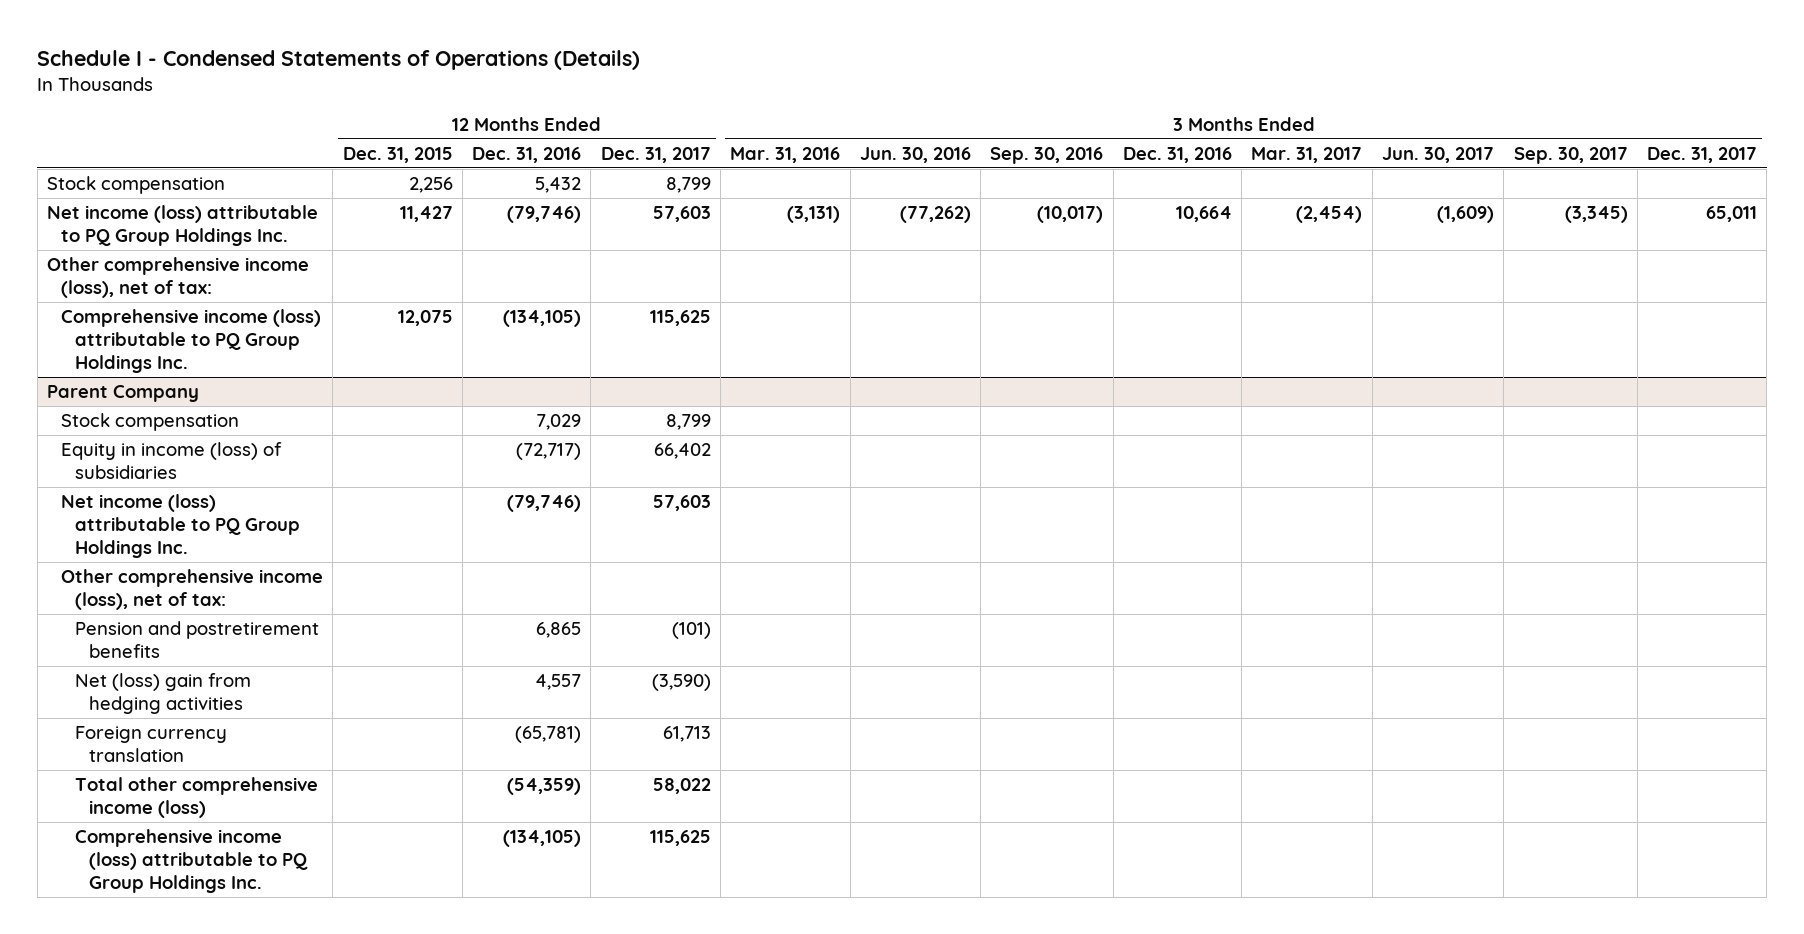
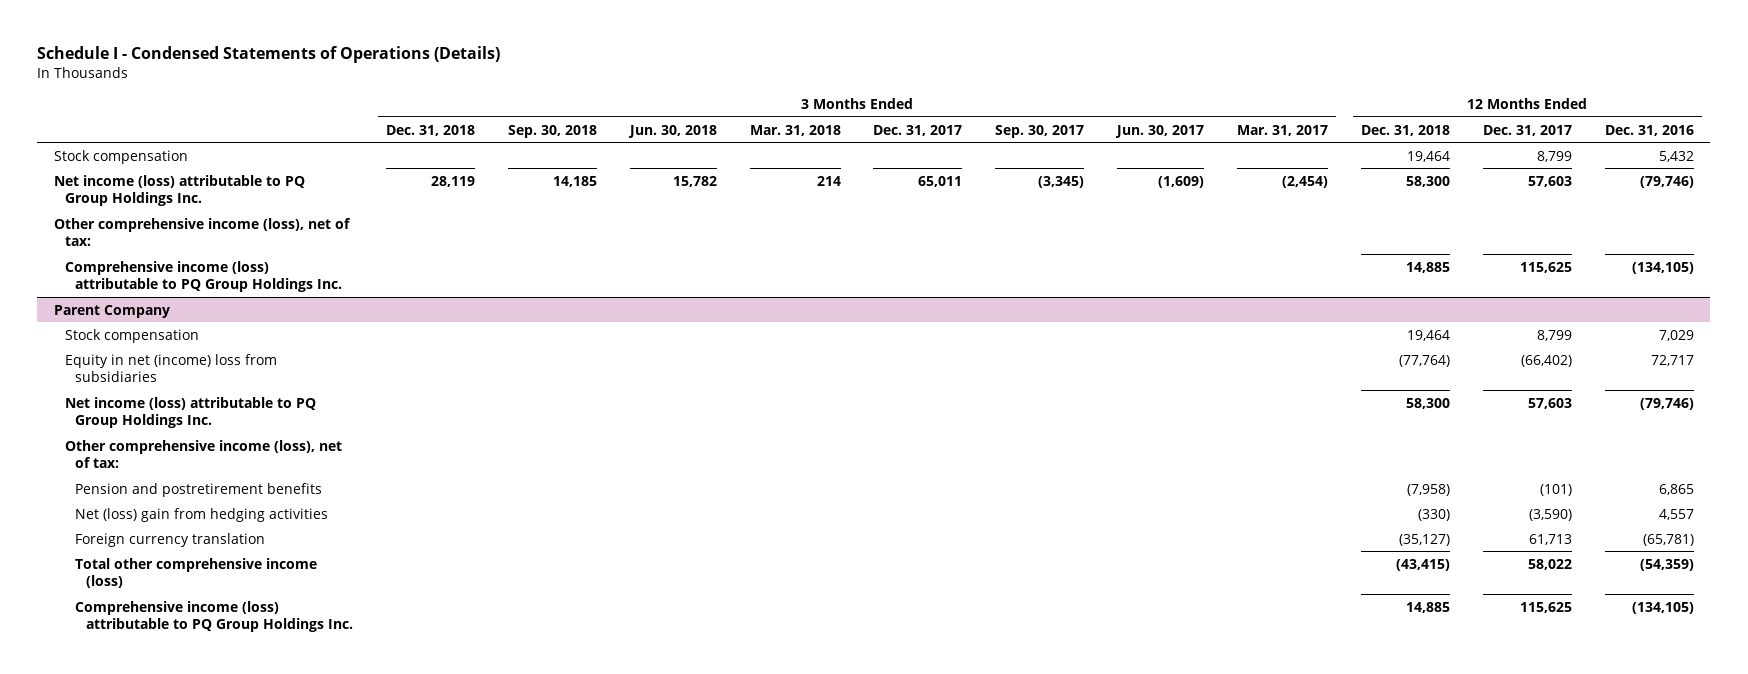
[342,146,453,163] Dec. 31, 2015 -> none
[730,146,841,163] Mar. 31, 2016 -> none
[859,146,971,163] Jun. 30, 2016 -> none
[990,146,1104,164] Sep. 30, 2016 -> none
[1122,146,1232,163] Dec. 31, 2016 -> none
none -> [385,124,475,136] Dec. 31, 2018
none -> [507,124,597,138] Sep. 30, 2018
none -> [627,124,717,138] Jun. 30, 2018
none -> [749,124,841,136] Mar. 31, 2018
none -> [1360,124,1450,136] Dec. 31, 2018
[61,442,283,480] Equity in income (loss) of subsidiaries -> [64,353,277,383] Equity in net (income) loss from subsidiaries
[516,443,582,461] (72,717) -> [1650,354,1694,366] 72,717
[653,443,711,460] 66,402 -> [1520,354,1572,367] (66,402)

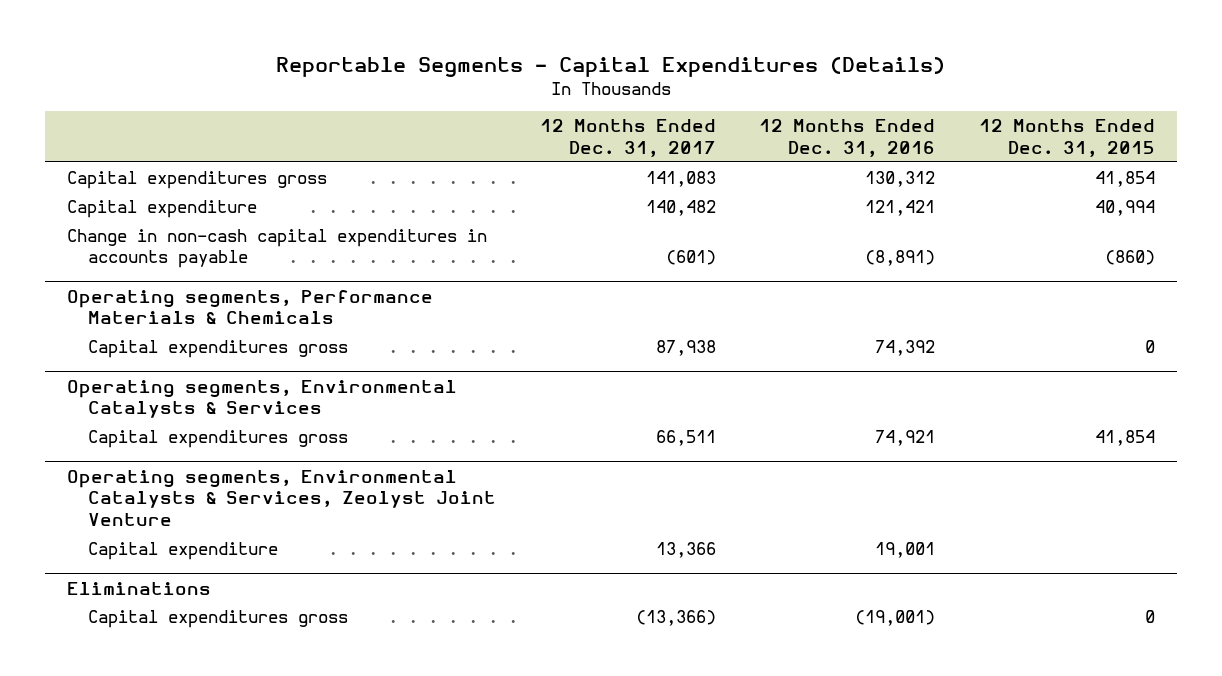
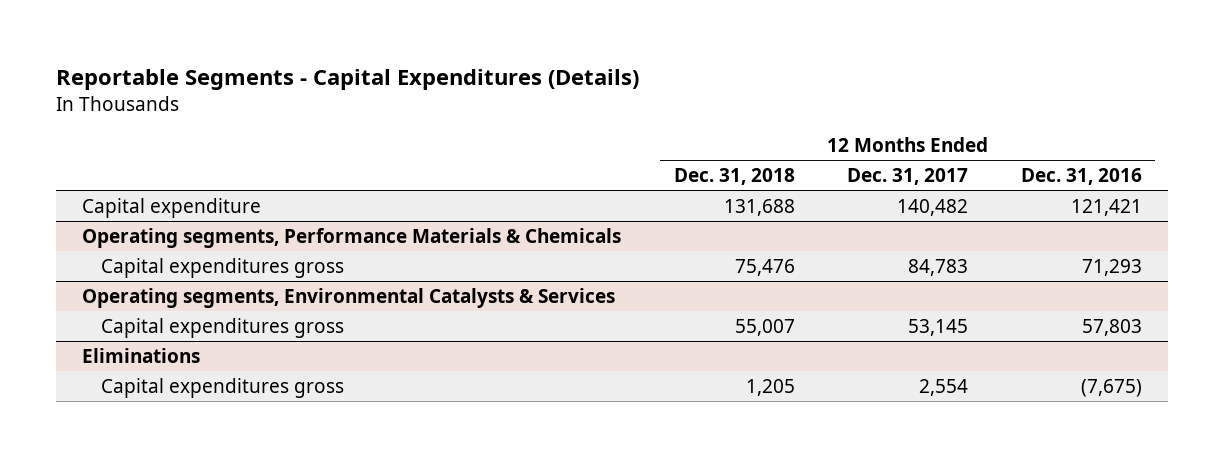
[978,119,1155,157] 12 Months Ended Dec. 31, 2015 -> none
none -> [673,168,795,186] Dec. 31, 2018
[67,170,328,189] Capital expenditures gross -> none
[67,228,488,269] Change in non-cash capital expenditures in accounts payable -> none
[655,339,716,356] 87,938 -> [908,258,969,276] 84,783
[875,339,936,356] 74,392 -> [1082,258,1143,276] 71,293
[67,469,496,527] Operating segments, Environmental Catalysts & Services, Zeolyst Joint Venture -> none
[87,541,278,560] Capital expenditure -> none
[655,429,716,446] 66,511 -> [908,318,969,336] 53,145
[875,429,936,446] 74,921 -> [1082,318,1143,336] 57,803
[635,609,716,626] (13,366) -> [919,378,969,396] 2,554
[855,609,936,626] (19,001) -> [1081,378,1143,397] (7,675)

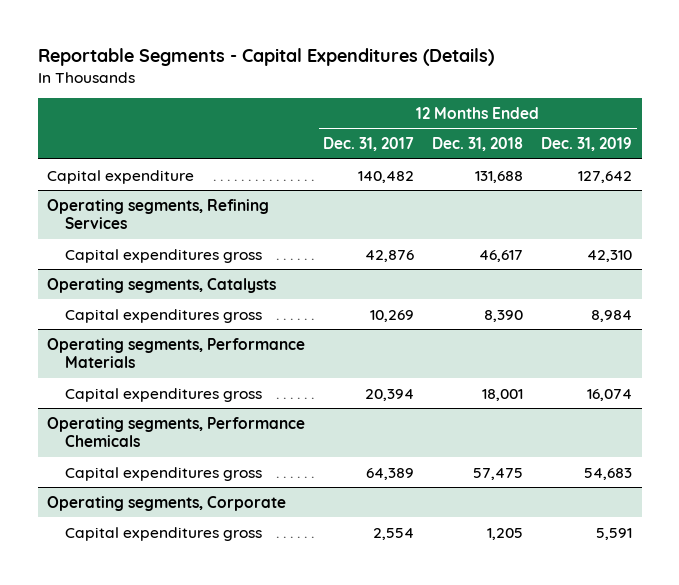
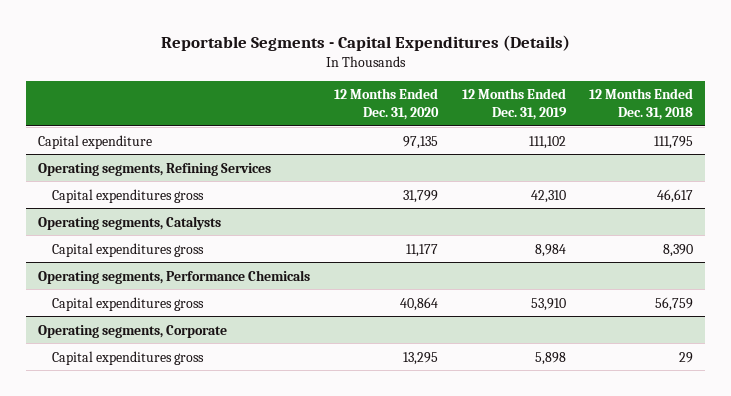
[323,137,415,152] Dec. 31, 2017 -> none
none -> [333,88,439,120] 12 Months Ended Dec. 31, 2020
[475,170,524,183] 131,688 -> [654,135,694,149] 111,795
[578,170,633,183] 127,642 -> [528,135,566,149] 111,102
[46,337,305,368] Operating segments, Performance Materials -> none
[65,387,263,402] Capital expenditures gross -> none
[473,467,524,480] 57,475 -> [655,296,694,311] 56,759
[584,467,633,480] 54,683 -> [530,297,566,311] 53,910
[487,527,524,540] 1,205 -> [679,351,694,363] 29
[596,527,633,540] 5,591 -> [534,351,566,365] 5,898

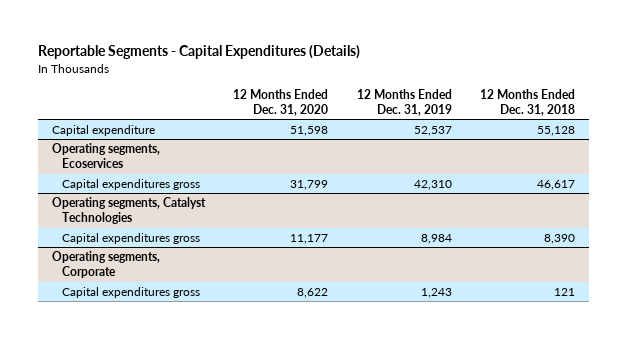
[37,162,271,176] Operating segments, Refining Services -> none
[402,135,438,149] 97,135 -> [290,125,329,136] 51,598
[528,135,566,149] 111,102 -> [413,125,452,136] 52,537
[654,135,694,149] 111,795 -> [536,125,575,136] 55,128
none -> [52,142,161,169] Operating segments, Ecoservices
[37,215,221,230] Operating segments, Catalysts -> [52,196,207,225] Operating segments, Catalyst Technologies
[37,269,310,284] Operating segments, Performance Chemicals -> none
[51,296,204,311] Capital expenditures gross -> none
[402,351,438,365] 13,295 -> [297,287,329,298] 8,622
[534,351,566,365] 5,898 -> [420,287,452,298] 1,243
[679,351,694,363] 29 -> [553,287,575,296] 121

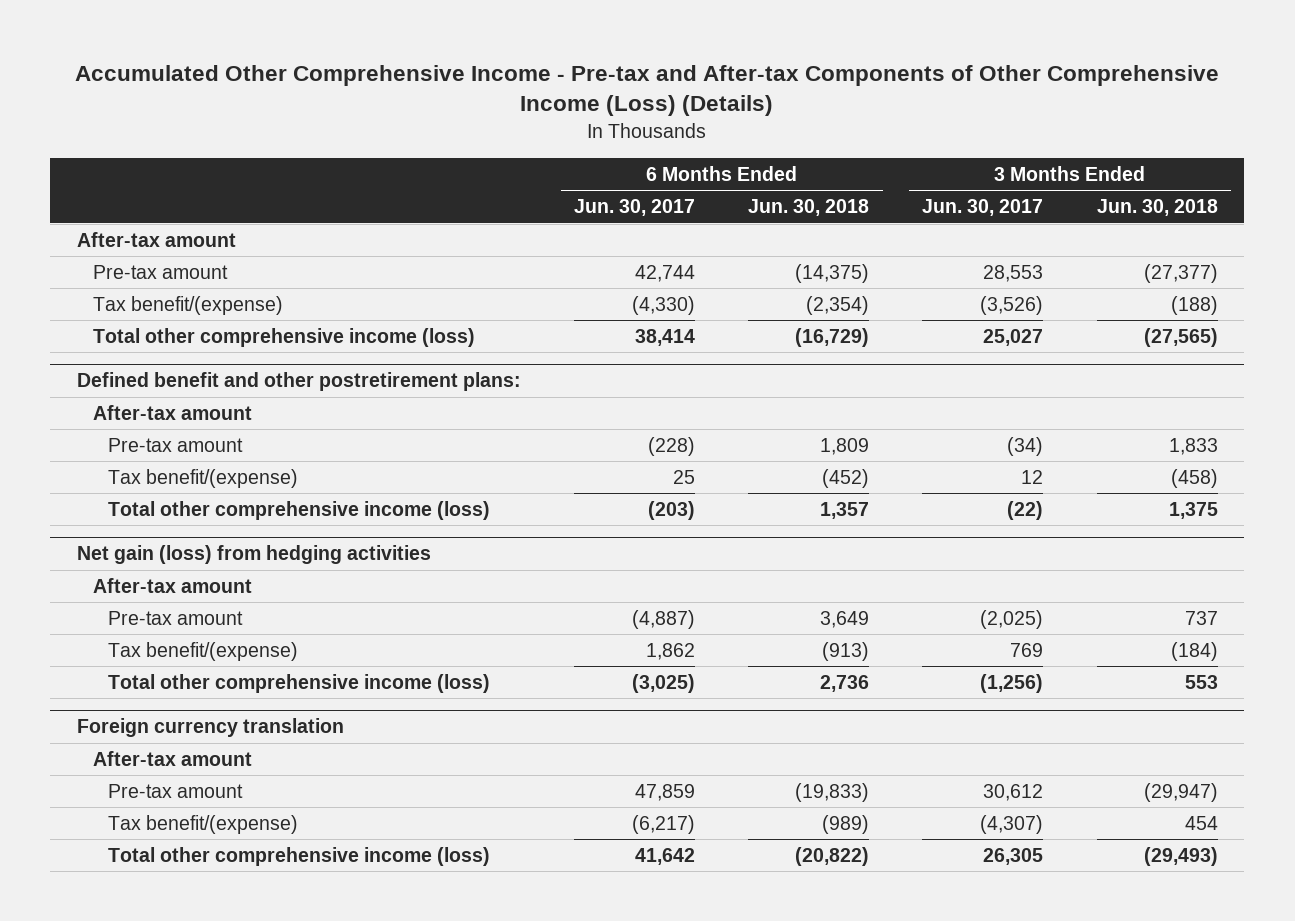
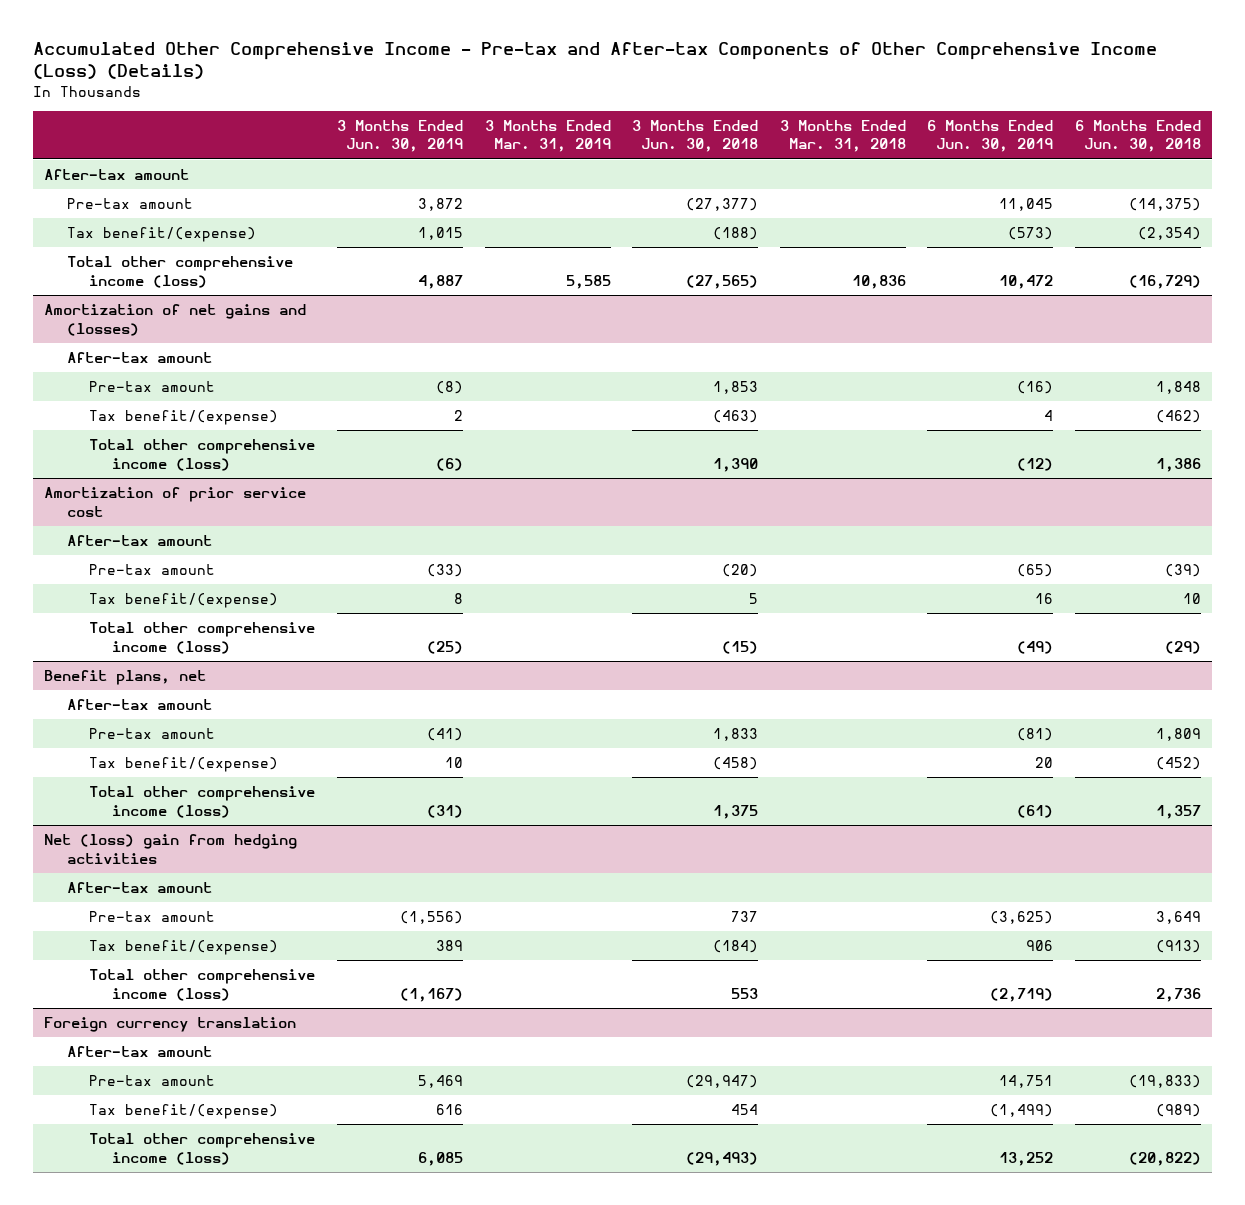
[574,199,696,217] Jun. 30, 2017 -> none
[922,199,1044,217] Jun. 30, 2017 -> none
none -> [336,119,463,153] 3 Months Ended Jun. 30, 2019
none -> [484,119,611,153] 3 Months Ended Mar. 31, 2019
none -> [779,119,906,153] 3 Months Ended Mar. 31, 2018
none -> [927,119,1054,153] 6 Months Ended Jun. 30, 2019
[76,372,521,392] Defined benefit and other postretirement plans: -> none
none -> [44,304,307,336] Amortization of net gains and (losses)
none -> [89,381,216,393] Pre-tax amount
none -> [89,410,279,426] Tax benefit/(expense)
none -> [89,439,316,471] Total other comprehensive income (loss)
none -> [44,487,307,517] Amortization of prior service cost
none -> [66,535,212,547] After-tax amount
none -> [89,564,216,576] Pre-tax amount
none -> [89,593,279,609] Tax benefit/(expense)
none -> [89,622,316,654] Total other comprehensive income (loss)
none -> [44,670,207,686] Benefit plans, net
none -> [66,699,212,711] After-tax amount
[76,545,431,565] Net gain (loss) from hedging activities -> [44,834,298,864] Net (loss) gain from hedging activities

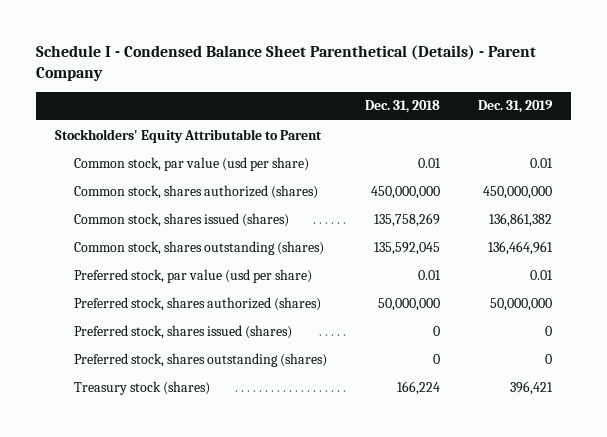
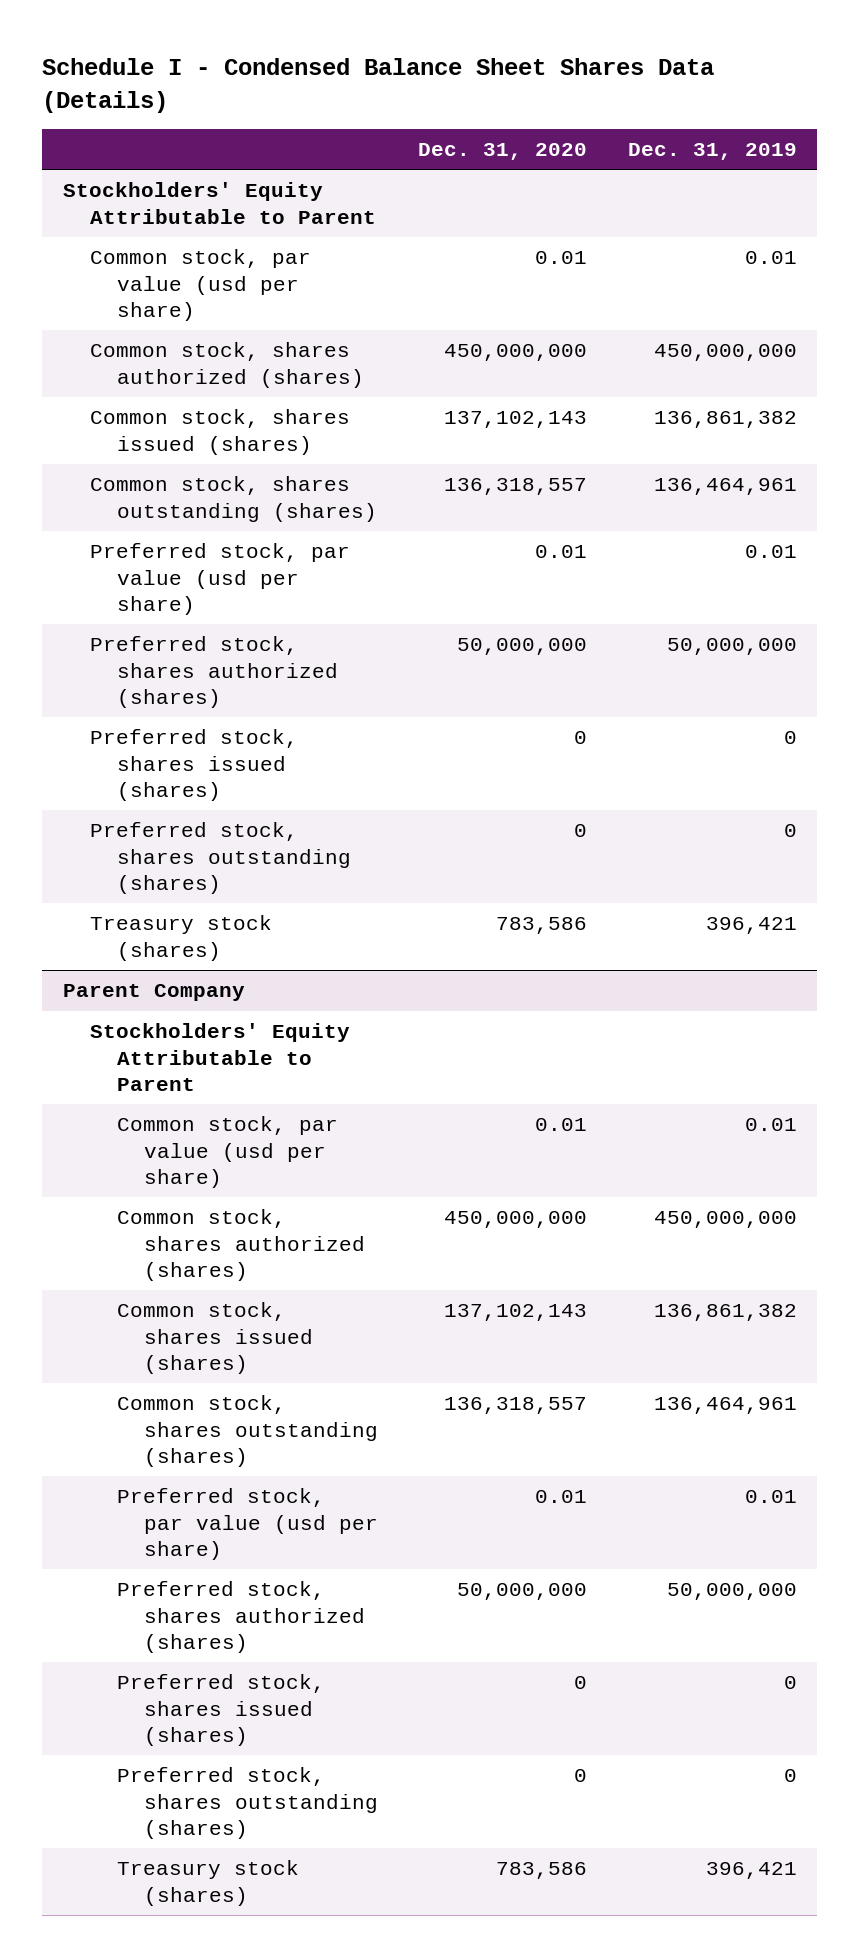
[35,45,536,82] Schedule I - Condensed Balance Sheet Parenthetical (Details) - Parent Company -> [42,57,715,113] Schedule I - Condensed Balance Sheet Shares Data (Details)
[365,100,441,114] Dec. 31, 2018 -> none
none -> [418,142,588,160] Dec. 31, 2020
none -> [62,984,245,1002] Parent Company
none -> [89,1023,350,1091] Stockholders' Equity Attributable to Parent
none -> [116,1116,338,1188] Common stock, par value (usd per share)
none -> [116,1209,365,1281] Common stock, shares authorized (shares)
none -> [116,1302,313,1374] Common stock, shares issued (shares)
none -> [116,1395,378,1467] Common stock, shares outstanding (shares)
none -> [116,1488,378,1560] Preferred stock, par value (usd per share)
none -> [116,1581,365,1653] Preferred stock, shares authorized (shares)
none -> [116,1674,325,1746] Preferred stock, shares issued (shares)
none -> [116,1767,378,1839] Preferred stock, shares outstanding (shares)
none -> [116,1860,299,1906] Treasury stock (shares)

